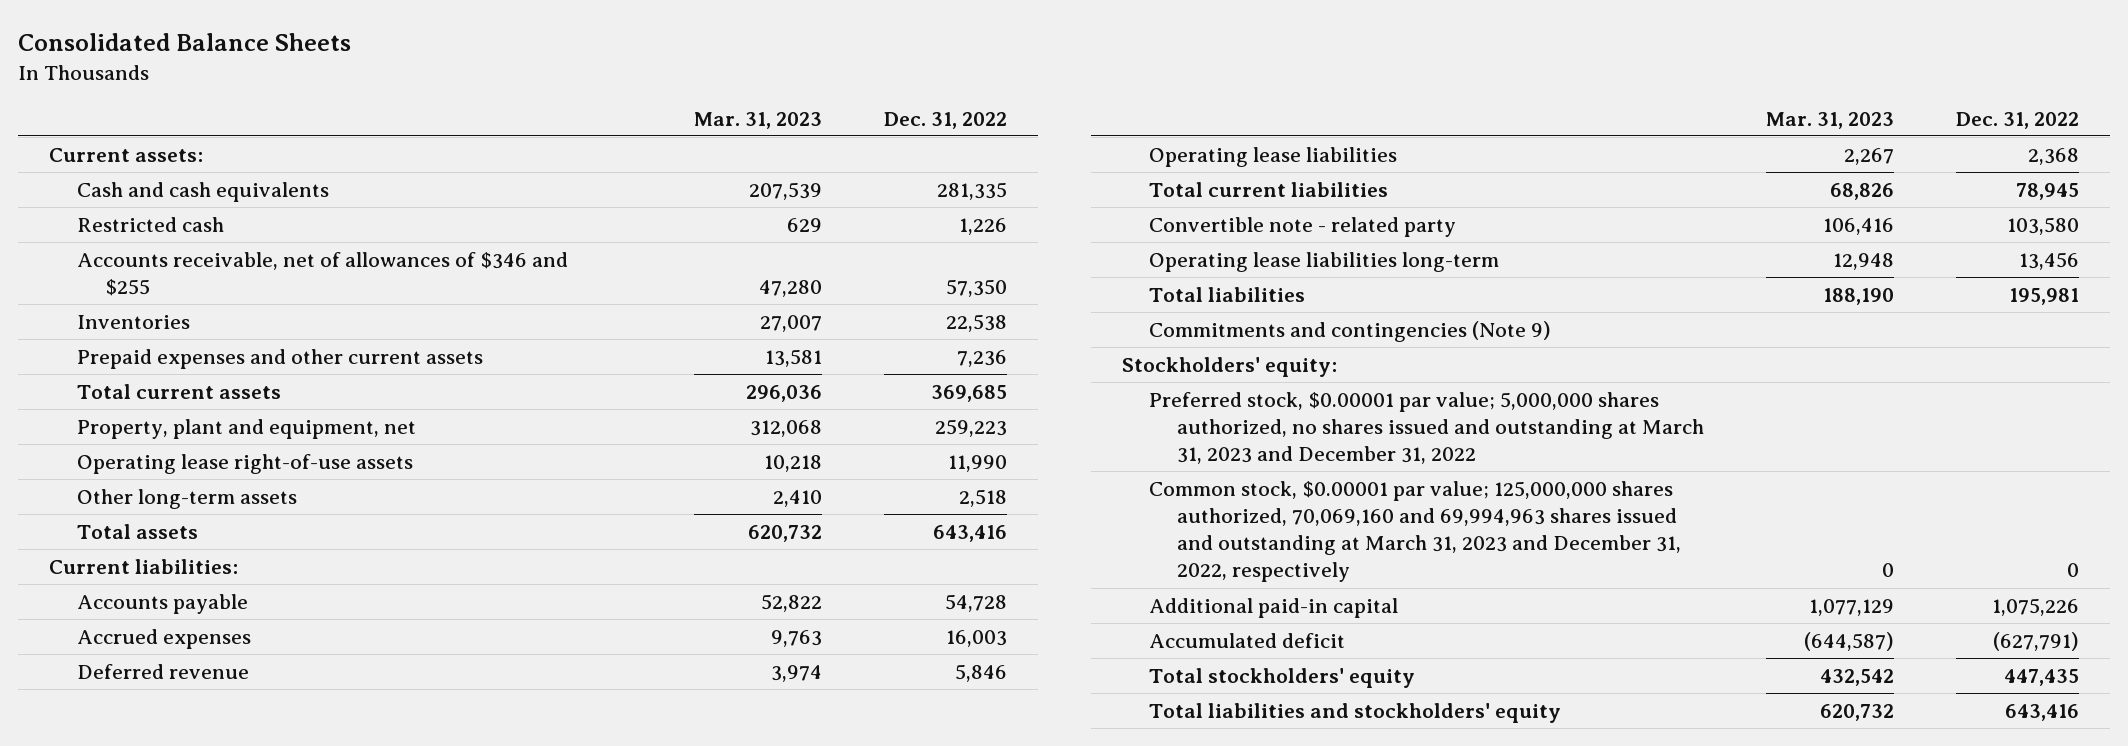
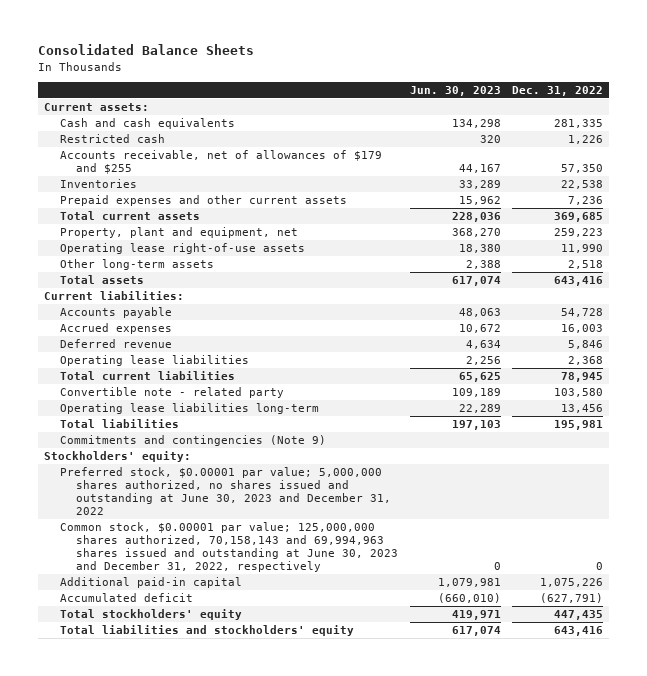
[693,111,822,129] Mar. 31, 2023 -> none
none -> [409,85,501,96] Jun. 30, 2023
[77,251,569,296] Accounts receivable, net of allowances of $346 and $255 -> [60,150,383,175] Accounts receivable, net of allowances of $179 and $255
[1149,391,1704,465] Preferred stock, $0.00001 par value; 5,000,000 shares authorized, no shares issued and outstanding at March 31, 2023 and December 31, 2022 -> [60,467,392,516] Preferred stock, $0.00001 par value; 5,000,000 shares authorized, no shares issued and outstanding at June 30, 2023 and December 31, 2022
[1149,480,1681,583] Common stock, $0.00001 par value; 125,000,000 shares authorized, 70,069,160 and 69,994,963 shares issued and outstanding at March 31, 2023 and December 31, 2022, respectively -> [60,522,399,573] Common stock, $0.00001 par value; 125,000,000 shares authorized, 70,158,143 and 69,994,963 shares issued and outstanding at June 30, 2023 and December 31, 2022, respectively

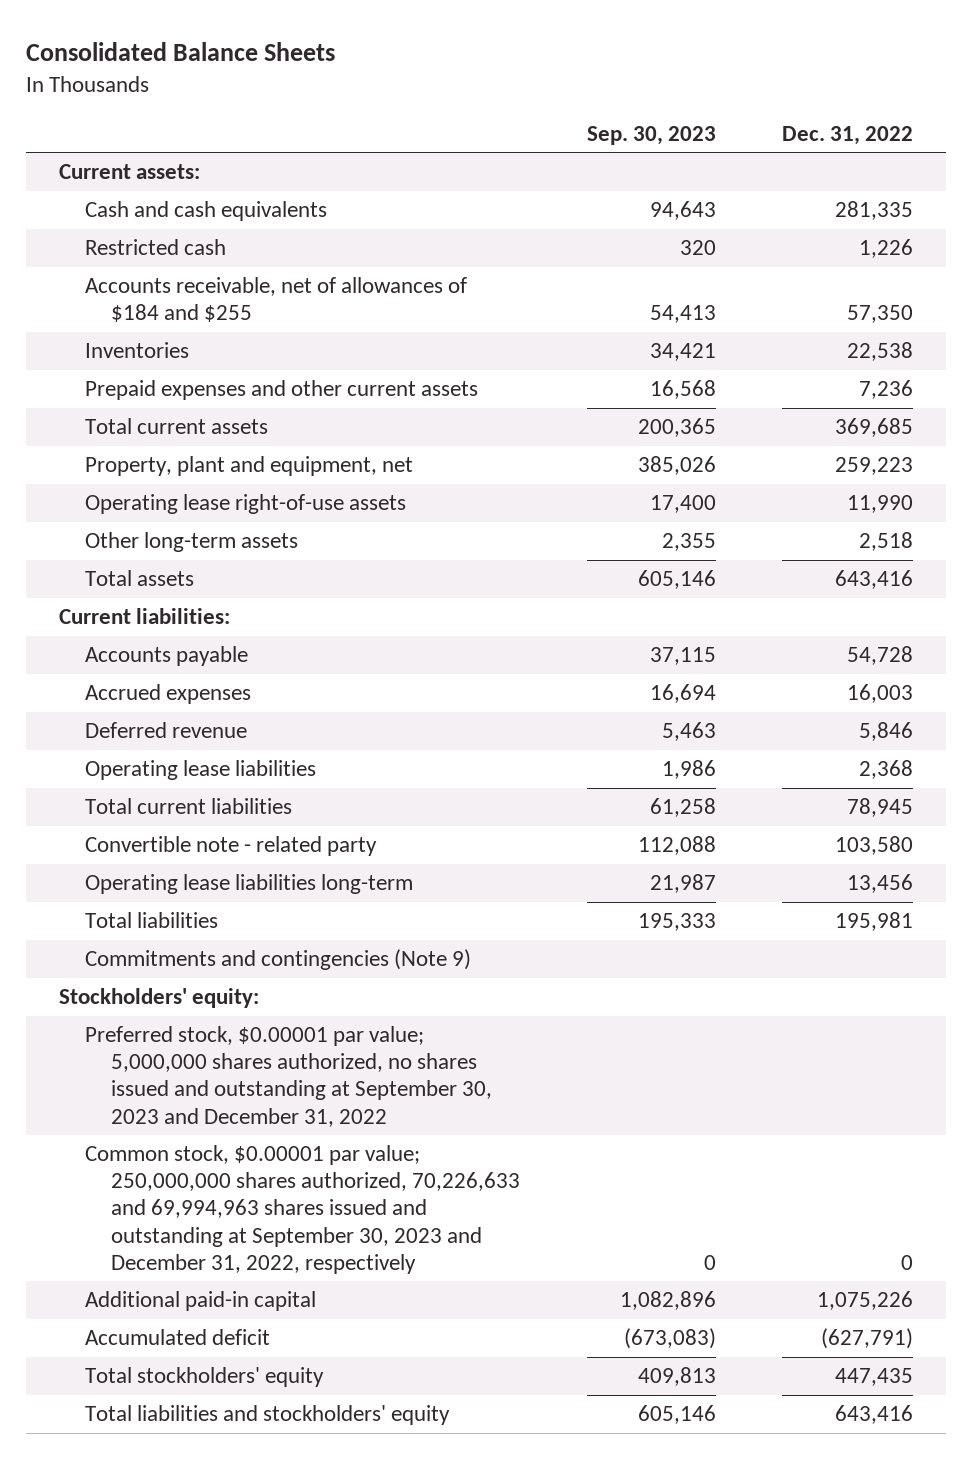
[409,85,501,96] Jun. 30, 2023 -> none
none -> [586,125,716,145] Sep. 30, 2023
[60,150,383,175] Accounts receivable, net of allowances of $179 and $255 -> [85,277,468,323] Accounts receivable, net of allowances of $184 and $255
[60,467,392,516] Preferred stock, $0.00001 par value; 5,000,000 shares authorized, no shares issued and outstanding at June 30, 2023 and December 31, 2022 -> [85,1026,493,1127] Preferred stock, $0.00001 par value; 5,000,000 shares authorized, no shares issued and outstanding at September 30, 2023 and December 31, 2022
[60,522,399,573] Common stock, $0.00001 par value; 125,000,000 shares authorized, 70,158,143 and 69,994,963 shares issued and outstanding at June 30, 2023 and December 31, 2022, respectively -> [85,1145,521,1274] Common stock, $0.00001 par value; 250,000,000 shares authorized, 70,226,633 and 69,994,963 shares issued and outstanding at September 30, 2023 and December 31, 2022, respectively

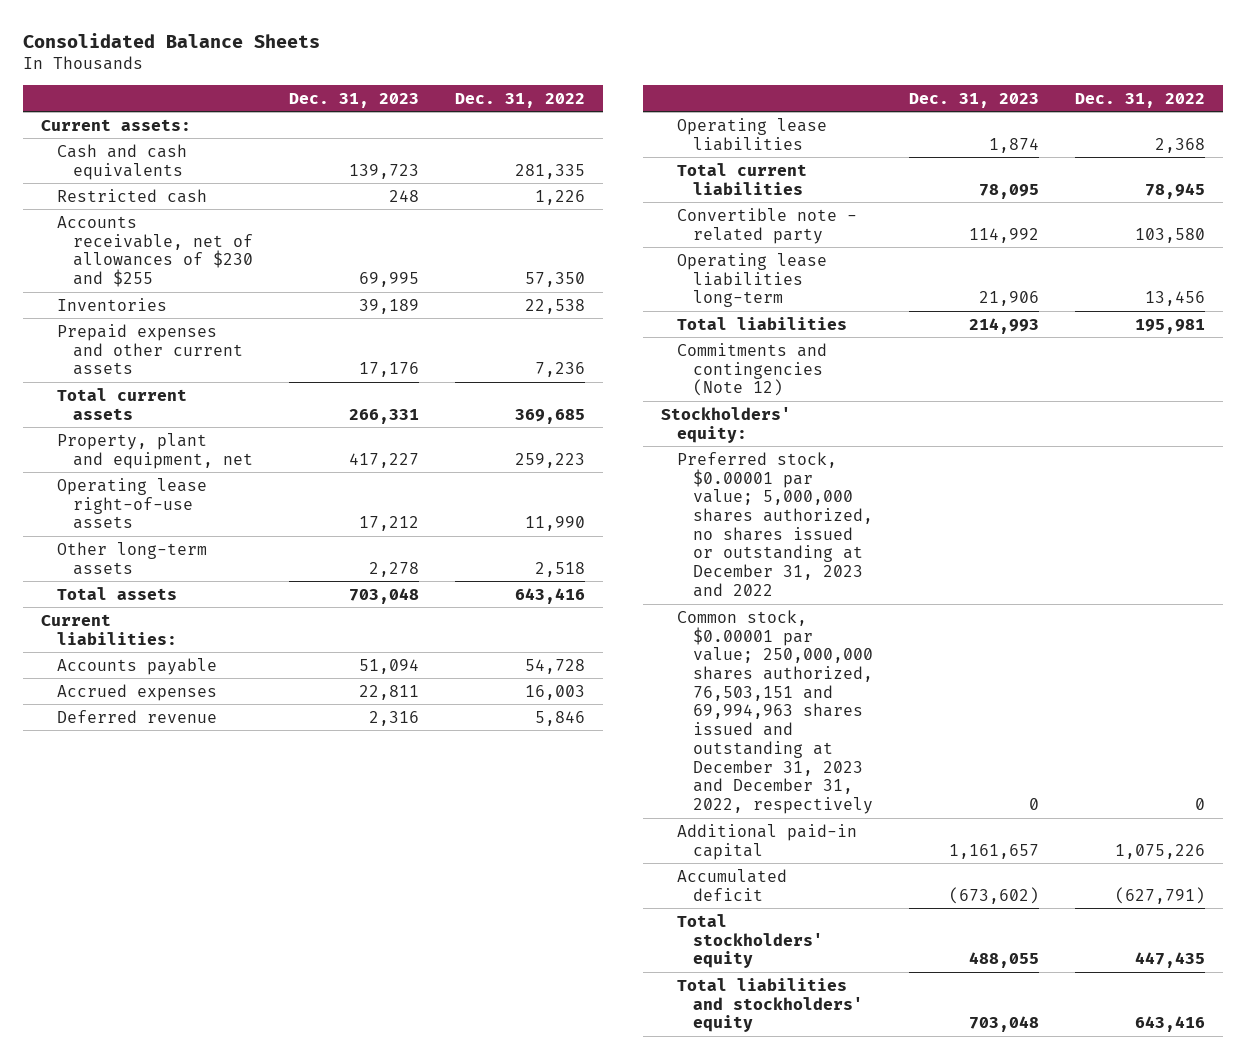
[586,125,716,145] Sep. 30, 2023 -> none
none -> [289,92,420,108] Dec. 31, 2023
[85,277,468,323] Accounts receivable, net of allowances of $184 and $255 -> [57,215,254,287] Accounts receivable, net of allowances of $230 and $255
[85,949,472,971] Commitments and contingencies (Note 9) -> [676,342,827,397] Commitments and contingencies (Note 12)
[85,1026,493,1127] Preferred stock, $0.00001 par value; 5,000,000 shares authorized, no shares issued and outstanding at September 30, 2023 and December 31, 2022 -> [676,451,873,597] Preferred stock, $0.00001 par value; 5,000,000 shares authorized, no shares issued or outstanding at December 31, 2023 and 2022
[85,1145,521,1274] Common stock, $0.00001 par value; 250,000,000 shares authorized, 70,226,633 and 69,994,963 shares issued and outstanding at September 30, 2023 and December 31, 2022, respectively -> [676,609,873,815] Common stock, $0.00001 par value; 250,000,000 shares authorized, 76,503,151 and 69,994,963 shares issued and outstanding at December 31, 2023 and December 31, 2022, respectively

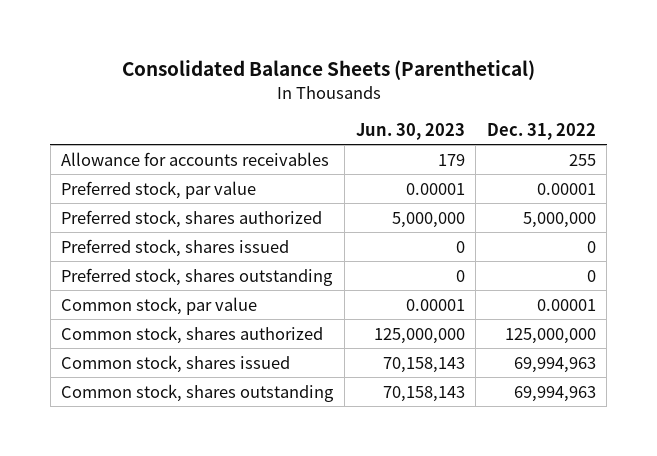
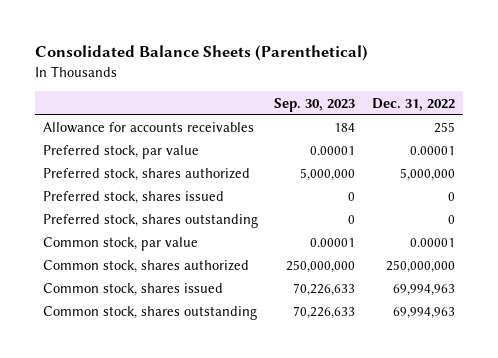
[355,122,465,140] Jun. 30, 2023 -> none
none -> [274,97,356,112] Sep. 30, 2023
[504,327,596,344] 125,000,000 -> [385,260,455,274] 250,000,000

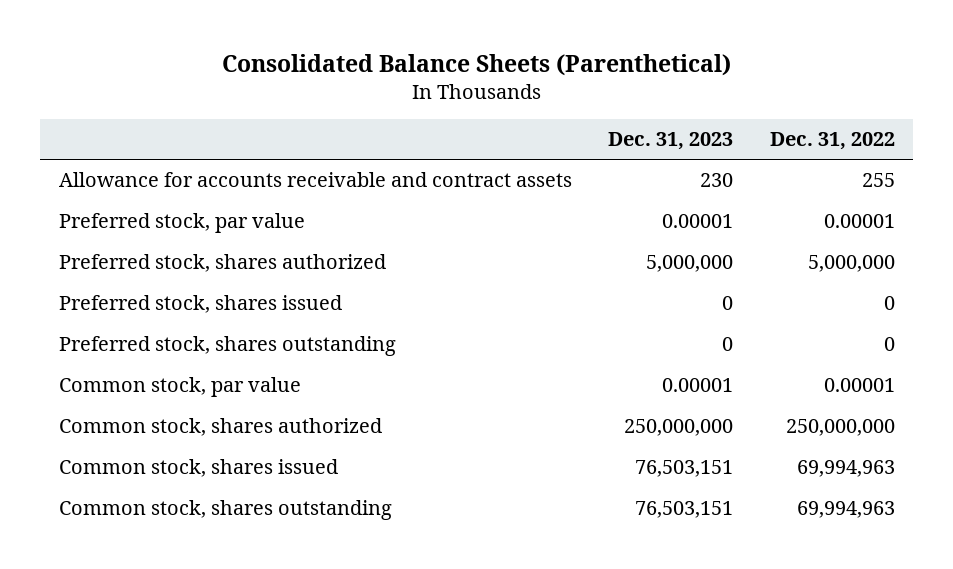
[274,97,356,112] Sep. 30, 2023 -> none
none -> [608,132,734,151] Dec. 31, 2023
[42,122,254,134] Allowance for accounts receivables -> [58,172,572,188] Allowance for accounts receivable and contract assets

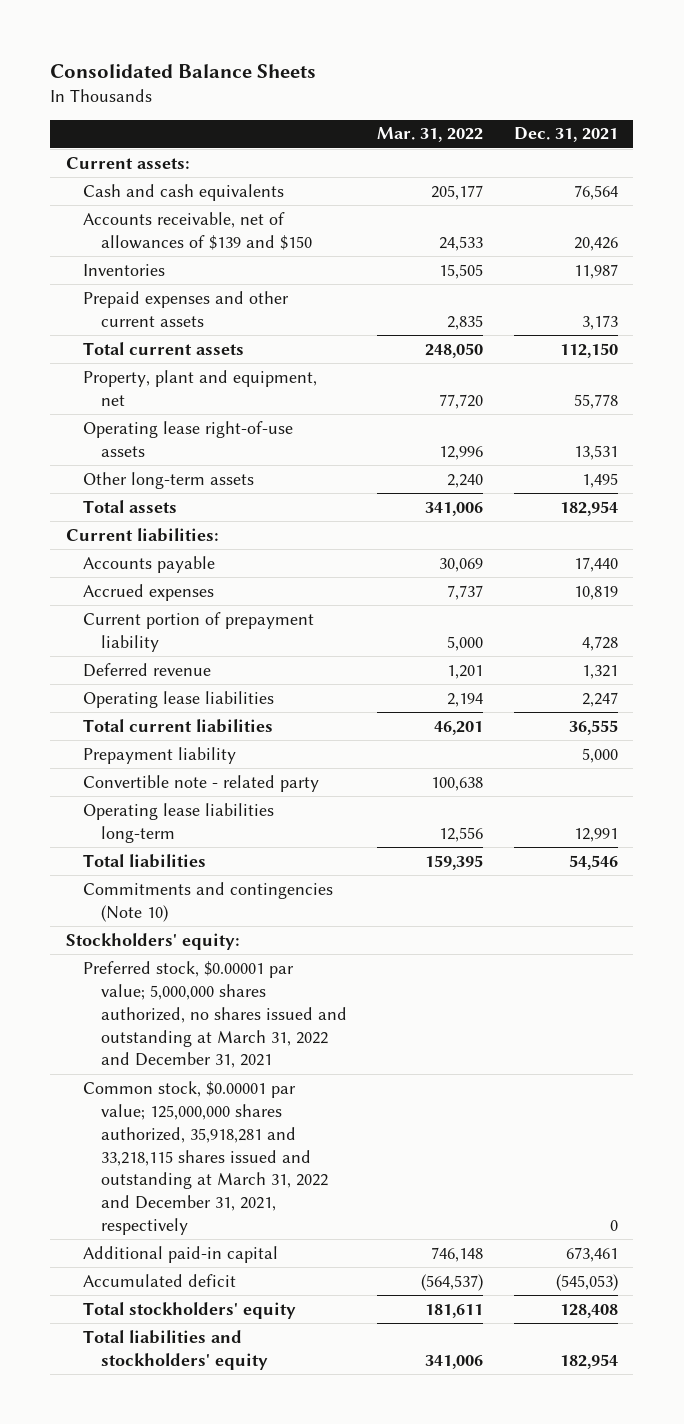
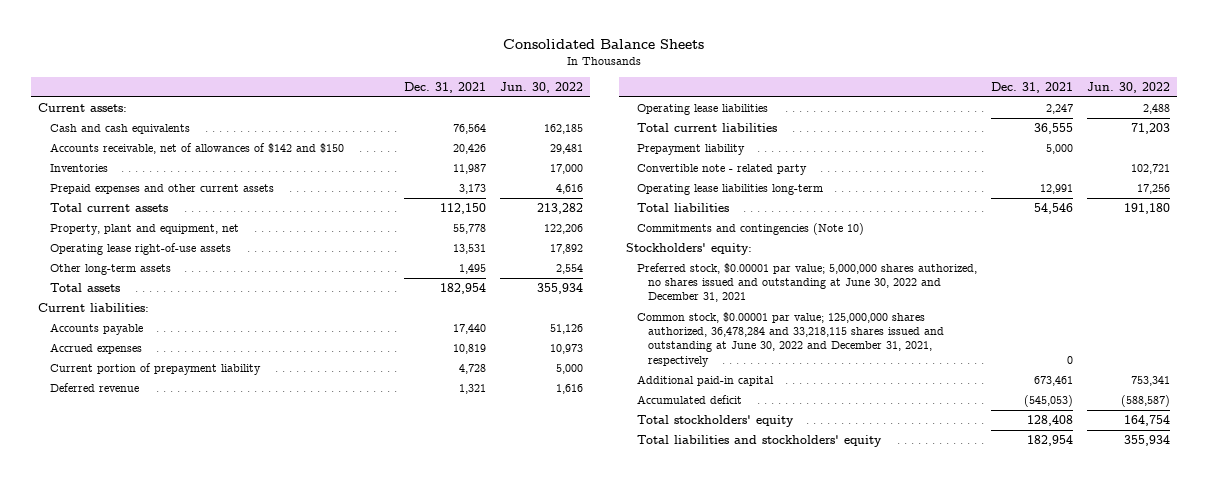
[377,127,484,143] Mar. 31, 2022 -> none
none -> [499,81,583,93] Jun. 30, 2022
[83,211,312,250] Accounts receivable, net of allowances of $139 and $150 -> [49,143,344,155] Accounts receivable, net of allowances of $142 and $150
[83,960,347,1069] Preferred stock, $0.00001 par value; 5,000,000 shares authorized, no shares issued and outstanding at March 31, 2022 and December 31, 2021 -> [637,263,978,303] Preferred stock, $0.00001 par value; 5,000,000 shares authorized, no shares issued and outstanding at June 30, 2022 and December 31, 2021
[83,1080,328,1236] Common stock, $0.00001 par value; 125,000,000 shares authorized, 35,918,281 and 33,218,115 shares issued and outstanding at March 31, 2022 and December 31, 2021, respectively -> [637,312,945,367] Common stock, $0.00001 par value; 125,000,000 shares authorized, 36,478,284 and 33,218,115 shares issued and outstanding at June 30, 2022 and December 31, 2021, respectively

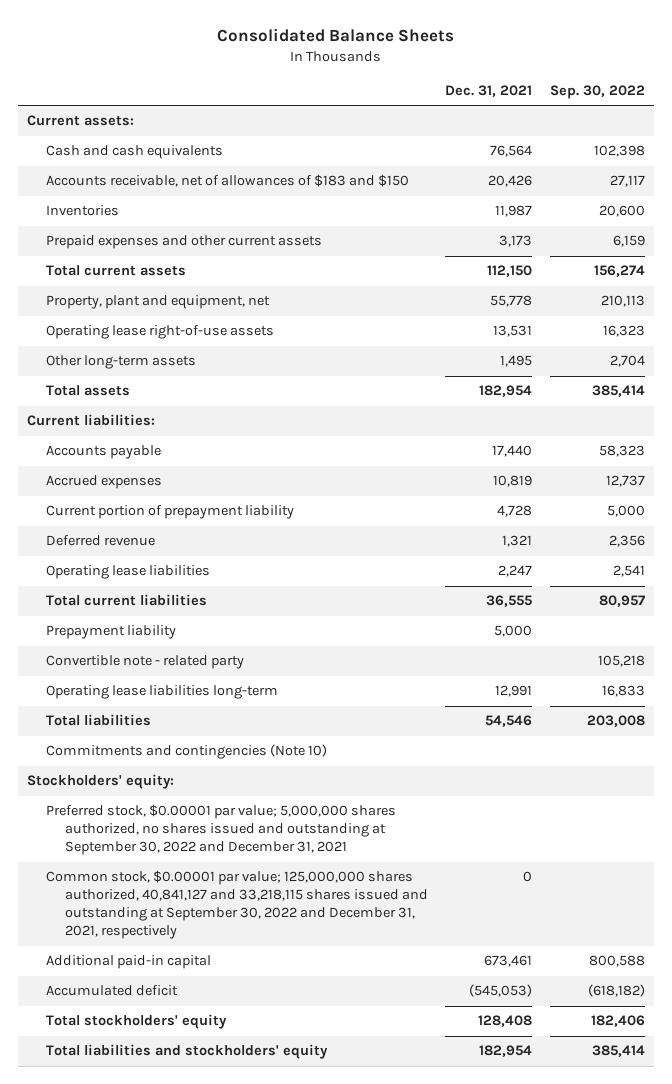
[499,81,583,93] Jun. 30, 2022 -> none
none -> [549,85,645,100] Sep. 30, 2022
[49,143,344,155] Accounts receivable, net of allowances of $142 and $150 -> [45,174,409,188] Accounts receivable, net of allowances of $183 and $150
[637,263,978,303] Preferred stock, $0.00001 par value; 5,000,000 shares authorized, no shares issued and outstanding at June 30, 2022 and December 31, 2021 -> [45,804,396,856] Preferred stock, $0.00001 par value; 5,000,000 shares authorized, no shares issued and outstanding at September 30, 2022 and December 31, 2021
[637,312,945,367] Common stock, $0.00001 par value; 125,000,000 shares authorized, 36,478,284 and 33,218,115 shares issued and outstanding at June 30, 2022 and December 31, 2021, respectively -> [45,870,428,940] Common stock, $0.00001 par value; 125,000,000 shares authorized, 40,841,127 and 33,218,115 shares issued and outstanding at September 30, 2022 and December 31, 2021, respectively

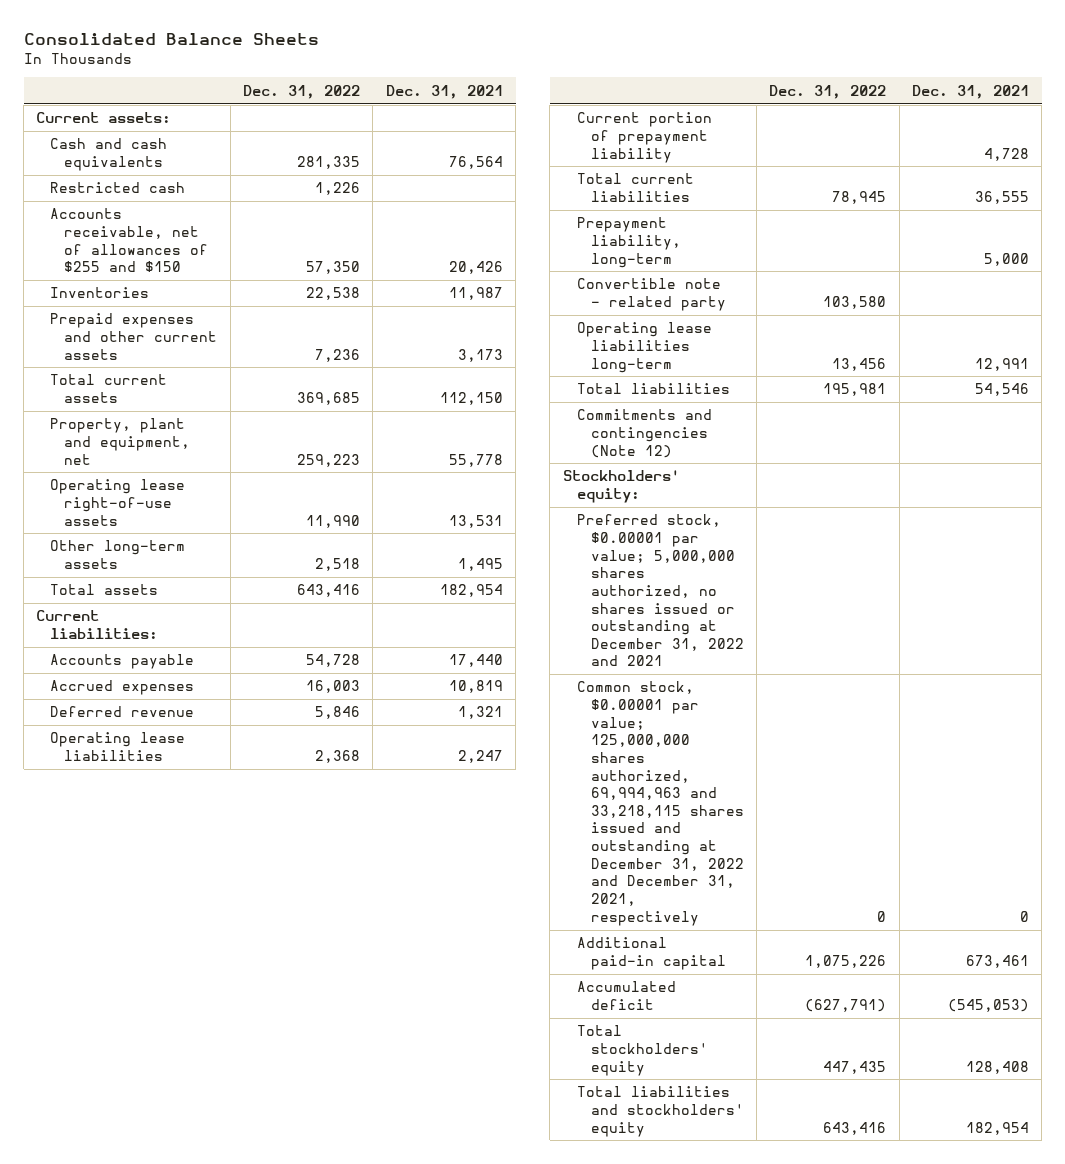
[549,85,645,100] Sep. 30, 2022 -> none
none -> [242,84,360,99] Dec. 31, 2022
none -> [50,182,186,194] Restricted cash
[45,174,409,188] Accounts receivable, net of allowances of $183 and $150 -> [50,208,209,273] Accounts receivable, net of allowances of $255 and $150
[45,505,294,520] Current portion of prepayment liability -> [576,112,712,163] Current portion of prepayment liability
[45,625,176,640] Prepayment liability -> [576,217,681,268] Prepayment liability, long-term
[45,744,327,760] Commitments and contingencies (Note 10) -> [576,409,712,458] Commitments and contingencies (Note 12)
[45,804,396,856] Preferred stock, $0.00001 par value; 5,000,000 shares authorized, no shares issued and outstanding at September 30, 2022 and December 31, 2021 -> [576,514,744,667] Preferred stock, $0.00001 par value; 5,000,000 shares authorized, no shares issued or outstanding at December 31, 2022 and 2021
[45,870,428,940] Common stock, $0.00001 par value; 125,000,000 shares authorized, 40,841,127 and 33,218,115 shares issued and outstanding at September 30, 2022 and December 31, 2021, respectively -> [576,681,744,926] Common stock, $0.00001 par value; 125,000,000 shares authorized, 69,994,963 and 33,218,115 shares issued and outstanding at December 31, 2022 and December 31, 2021, respectively

